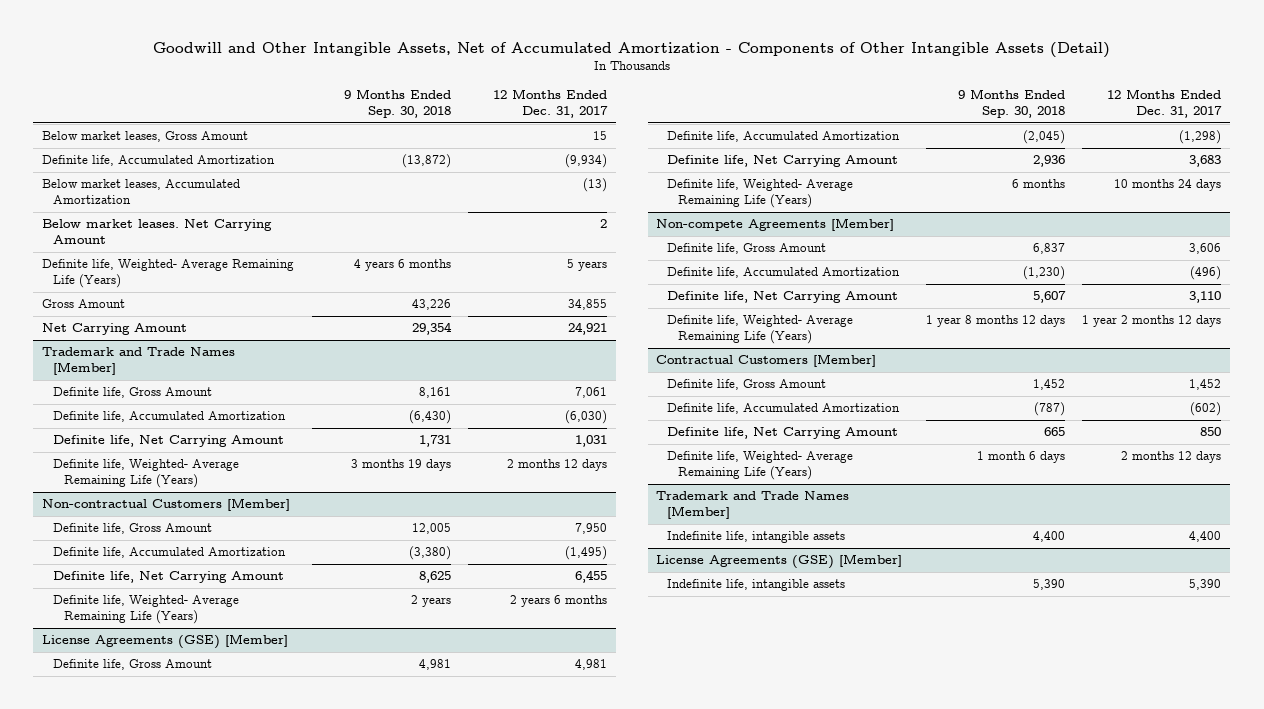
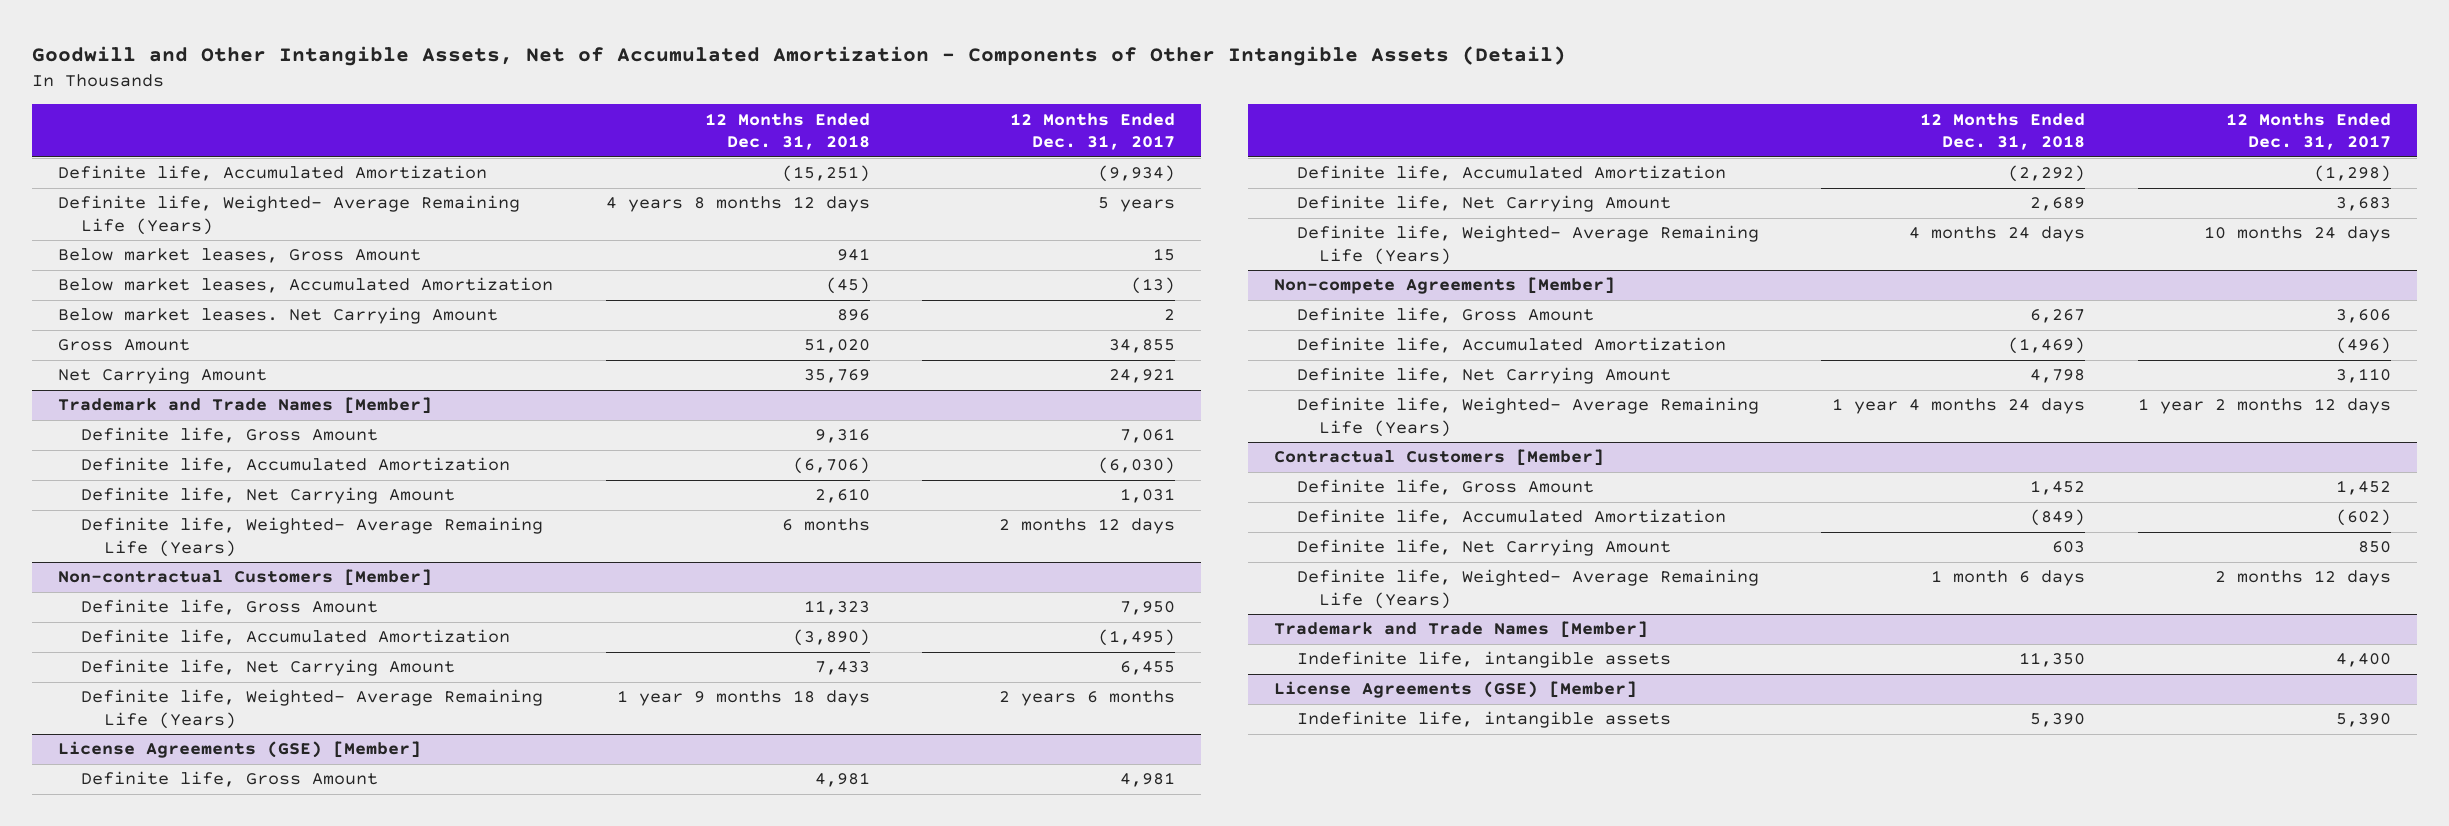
[343,89,451,119] 9 Months Ended Sep. 30, 2018 -> none
none -> [704,112,870,151] 12 Months Ended Dec. 31, 2018
[42,259,295,289] Definite life, Weighted- Average Remaining Life (Years) -> [58,195,521,236] Definite life, Weighted- Average Remaining Life (Years)
[42,131,249,143] Below market leases, Gross Amount -> [58,248,422,264] Below market leases, Gross Amount

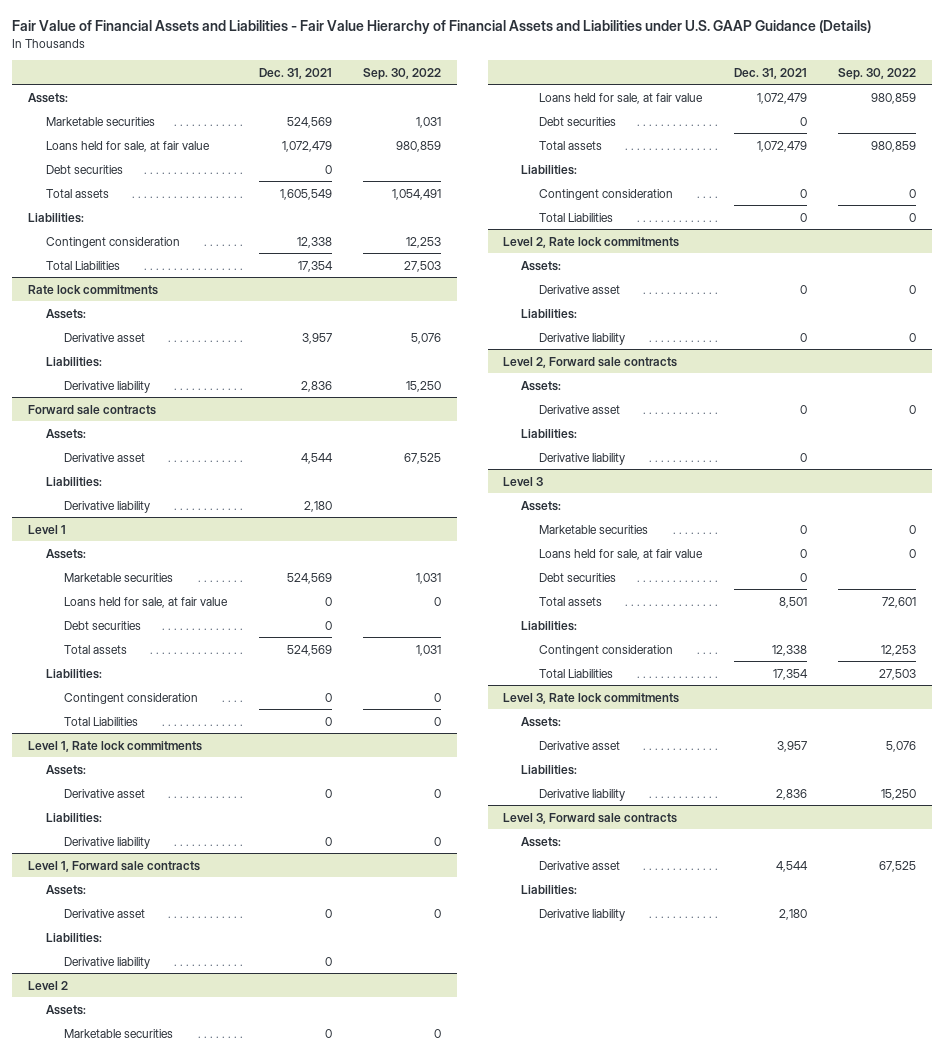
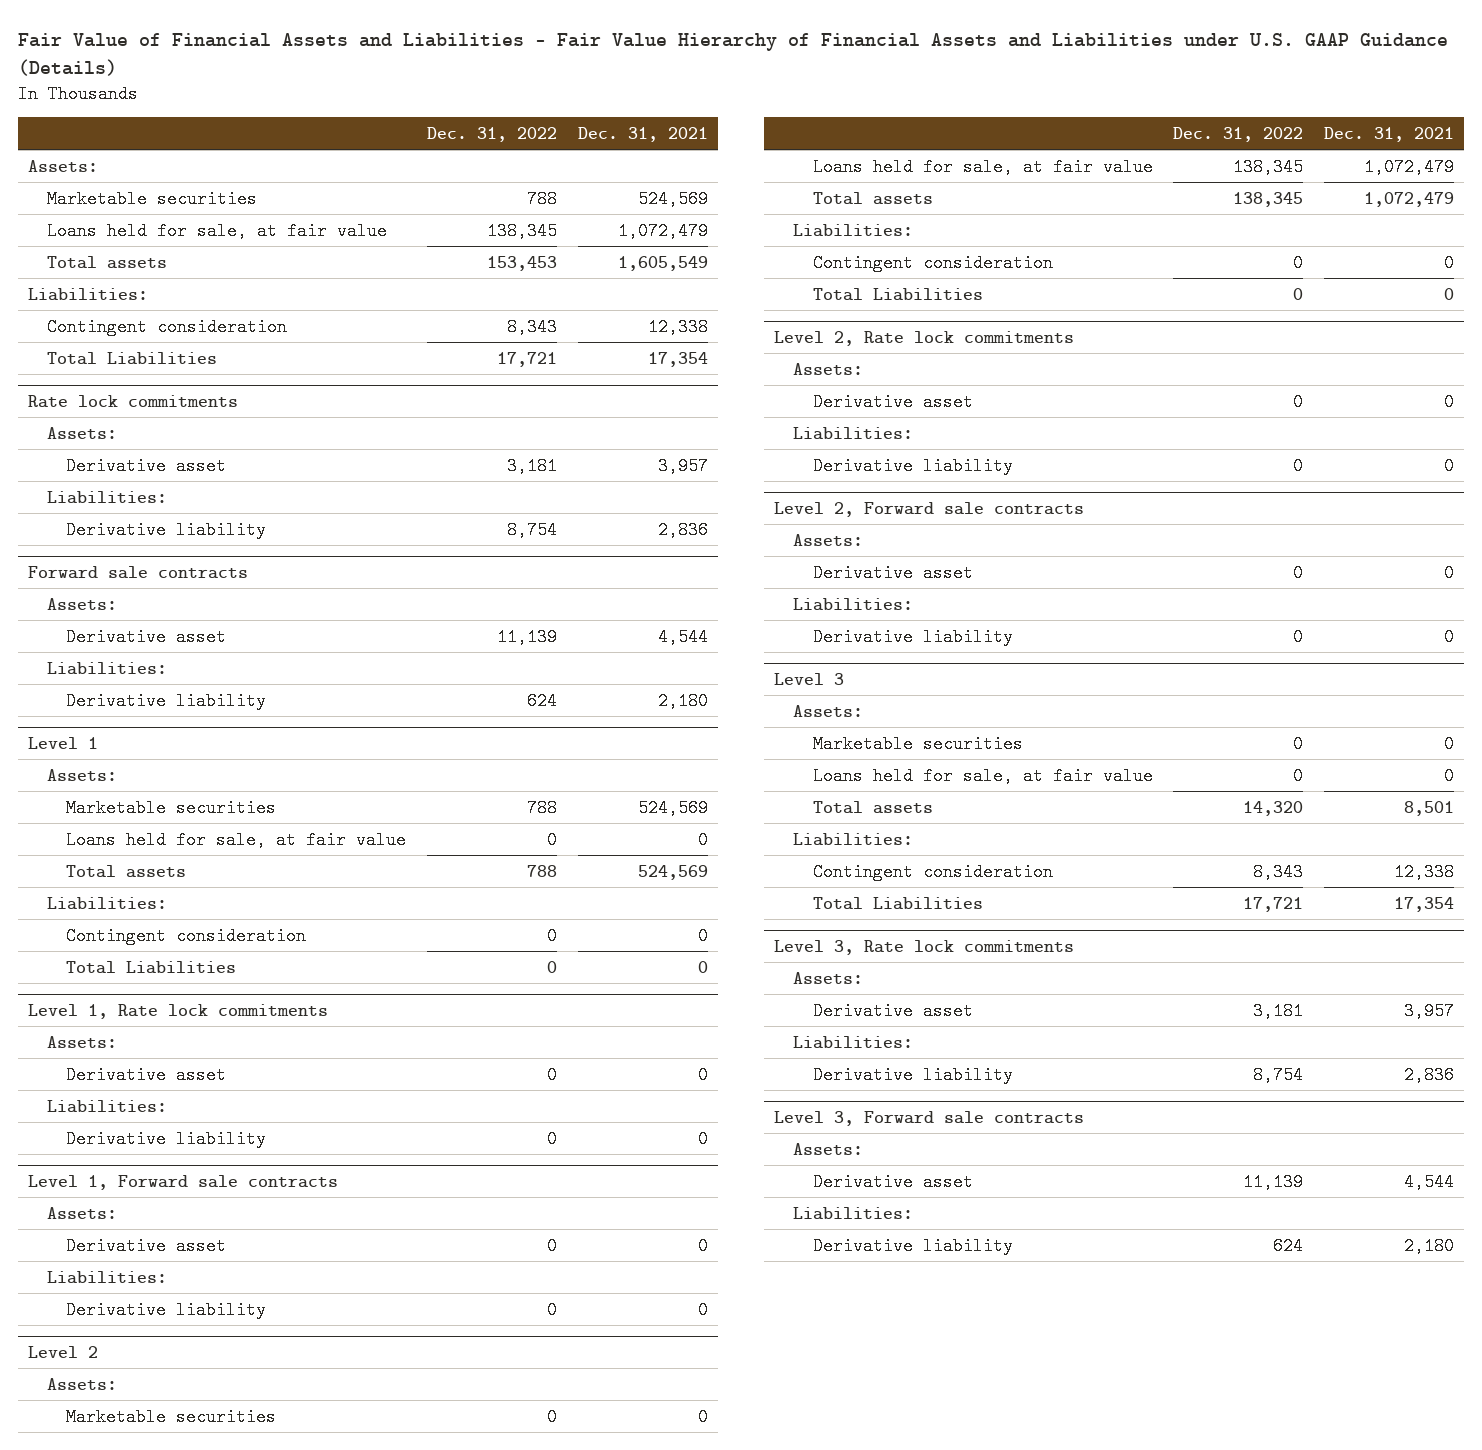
[363,67,442,80] Sep. 30, 2022 -> none
none -> [427,126,558,142] Dec. 31, 2022
[46,164,124,174] Debt securities -> none
[64,620,142,630] Debt securities -> none
[539,116,617,126] Debt securities -> none
[539,572,617,582] Debt securities -> none

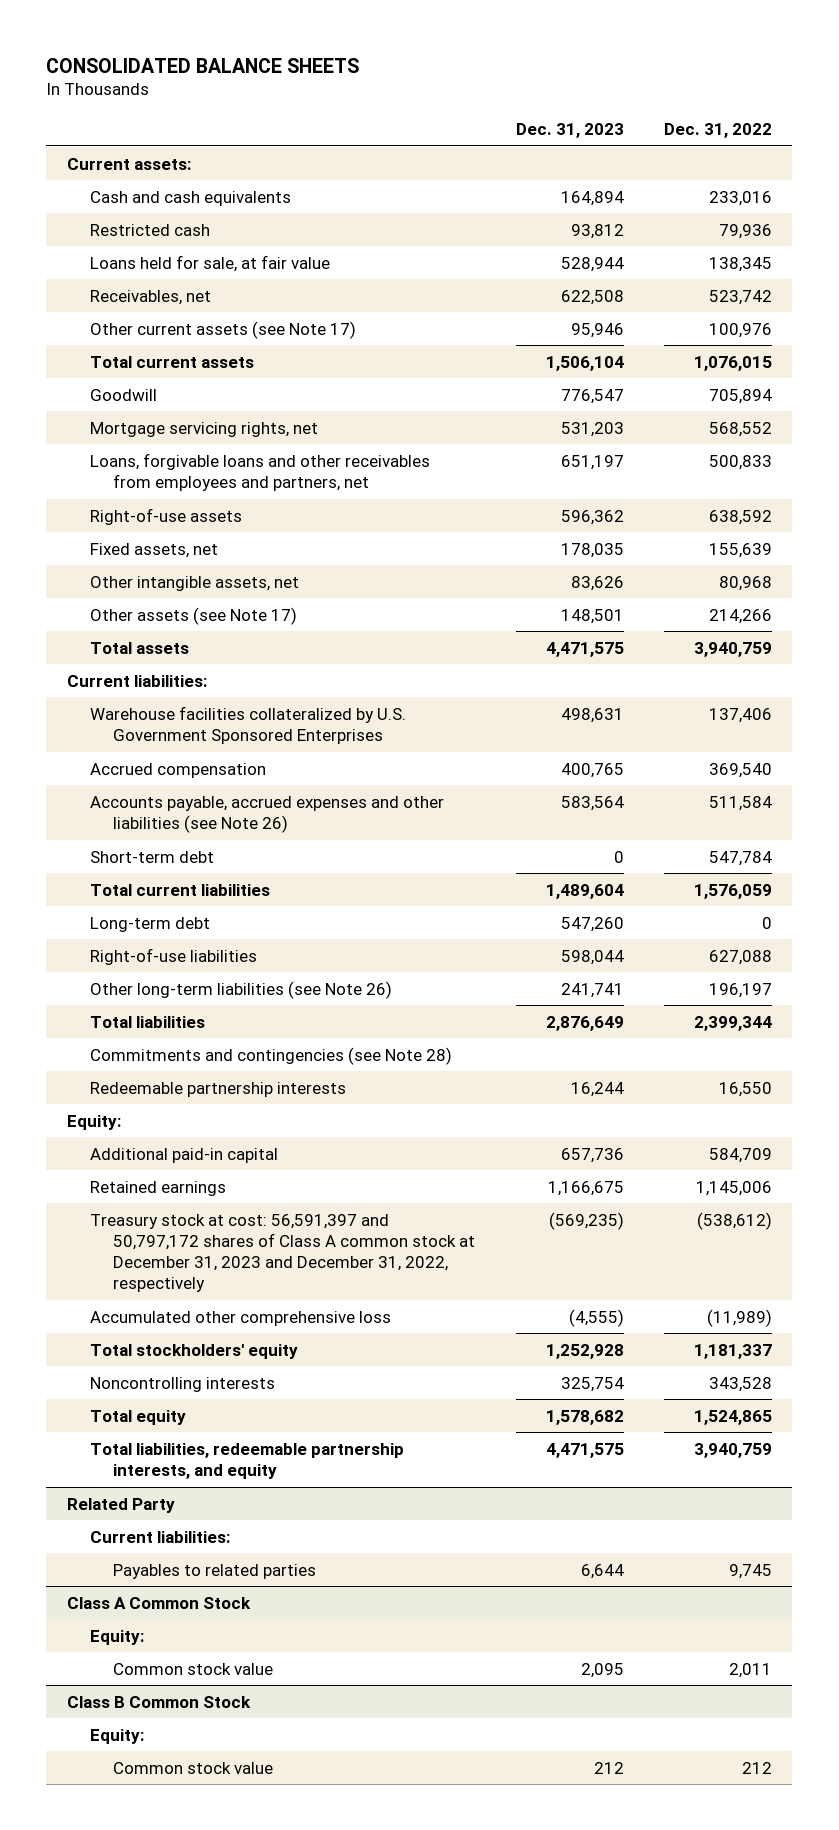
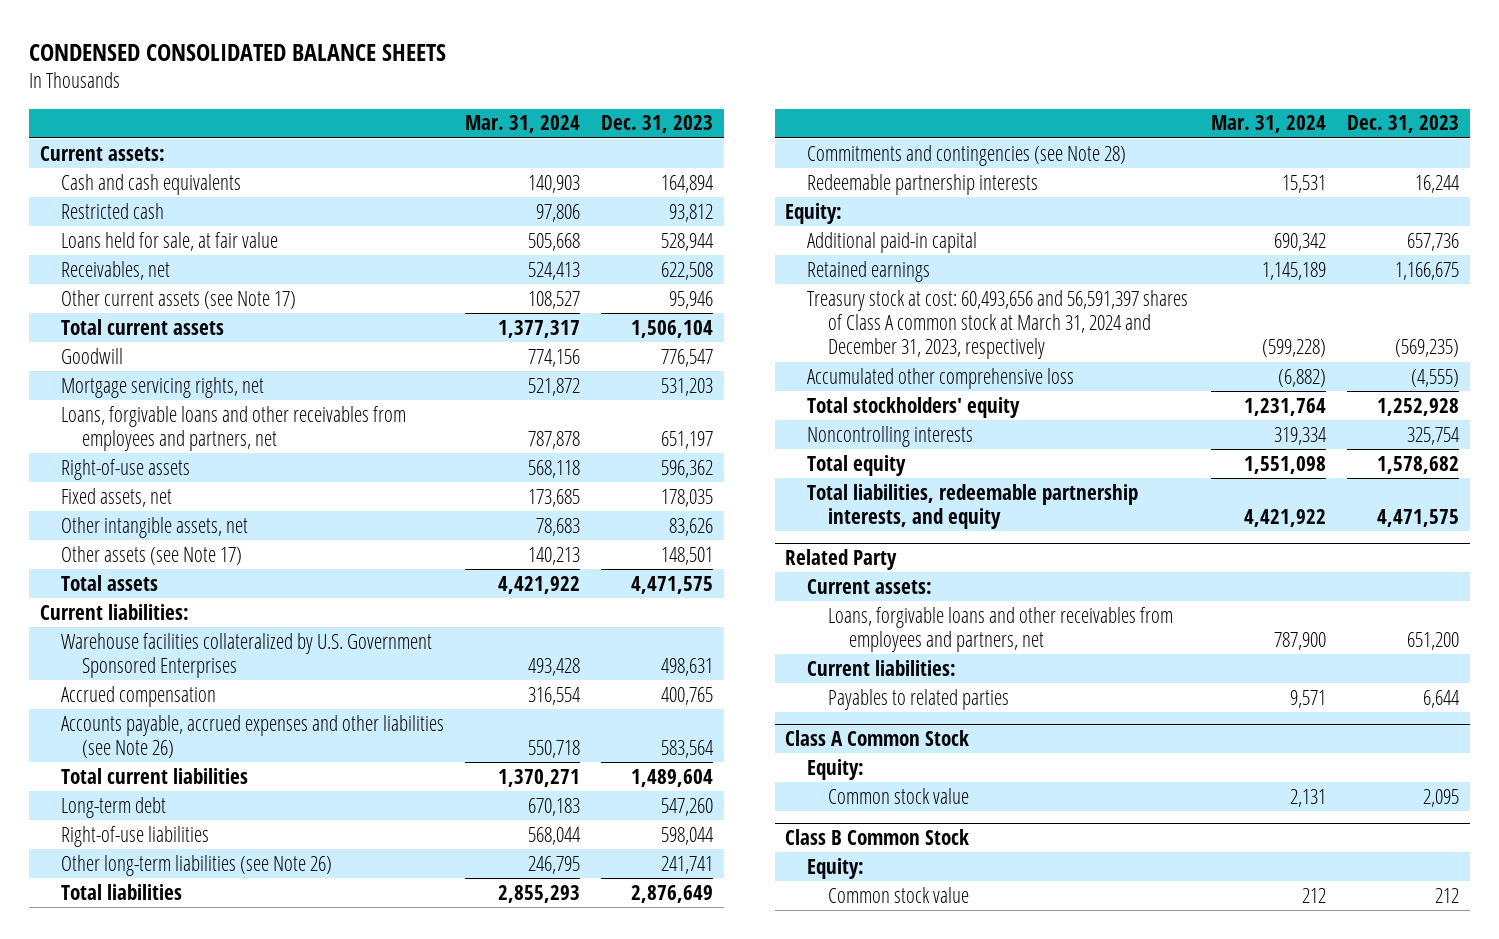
[46,57,360,73] CONSOLIDATED BALANCE SHEETS -> [29,43,447,61] CONDENSED CONSOLIDATED BALANCE SHEETS
[664,122,773,138] Dec. 31, 2022 -> none
none -> [465,115,581,134] Mar. 31, 2024
[89,850,214,863] Short-term debt -> none
[89,1213,475,1293] Treasury stock at cost: 56,591,397 and 50,797,172 shares of Class A common stock at December 31, 2023 and December 31, 2022, respectively -> [806,289,1188,360] Treasury stock at cost: 60,493,656 and 56,591,397 shares of Class A common stock at March 31, 2024 and December 31, 2023, respectively
none -> [806,578,932,594] Current assets:
none -> [828,606,1174,653] Loans, forgivable loans and other receivables from employees and partners, net

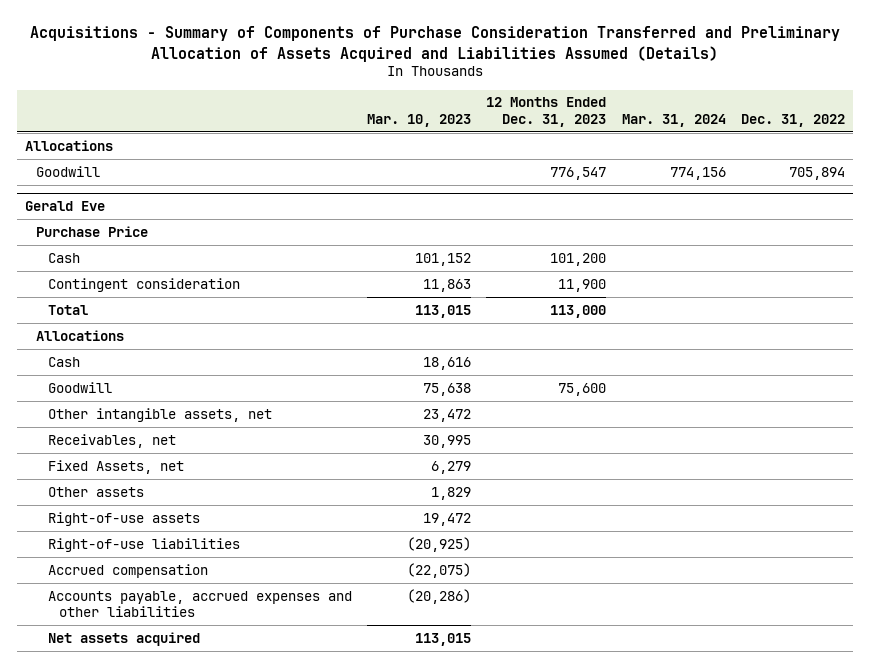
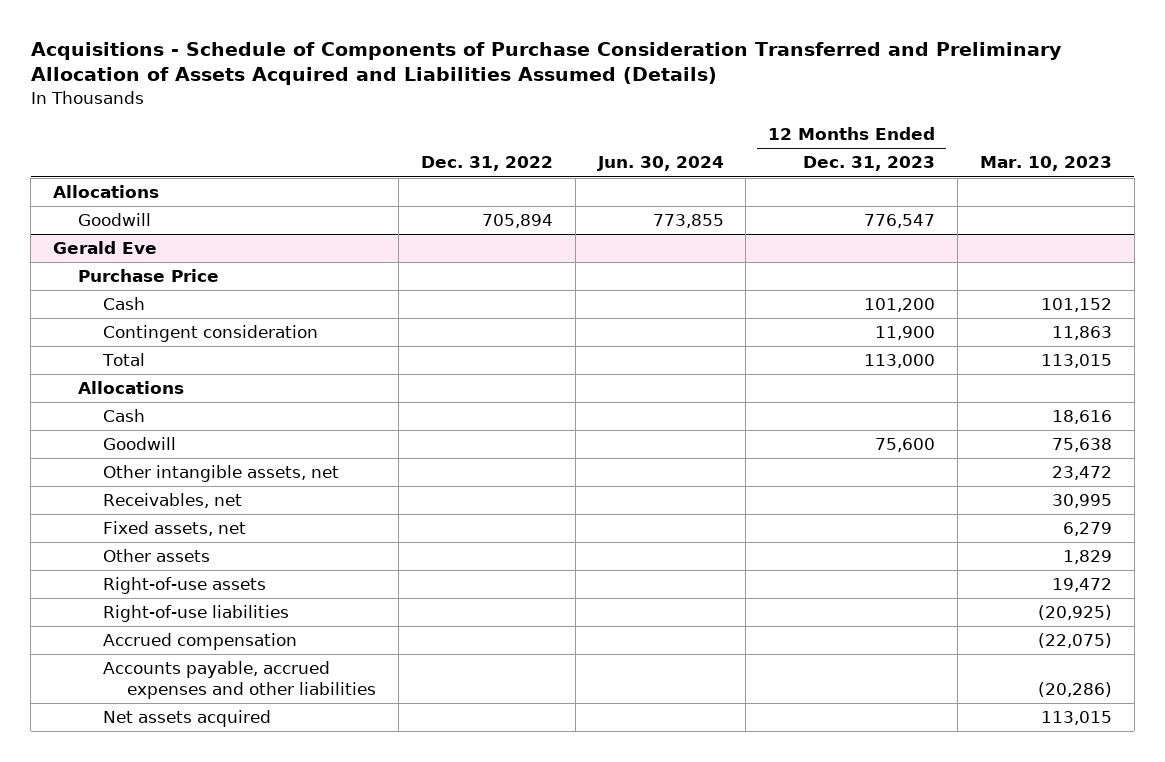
[29,25,840,62] Acquisitions - Summary of Components of Purchase Consideration Transferred and Preliminary Allocation of Assets Acquired and Liabilities Assumed (Details) -> [30,42,1062,86] Acquisitions - Schedule of Components of Purchase Consideration Transferred and Preliminary Allocation of Assets Acquired and Liabilities Assumed (Details)
[621,113,726,127] Mar. 31, 2024 -> none
none -> [596,156,724,172] Jun. 30, 2024
[47,459,184,474] Fixed Assets, net -> [102,521,246,537] Fixed assets, net

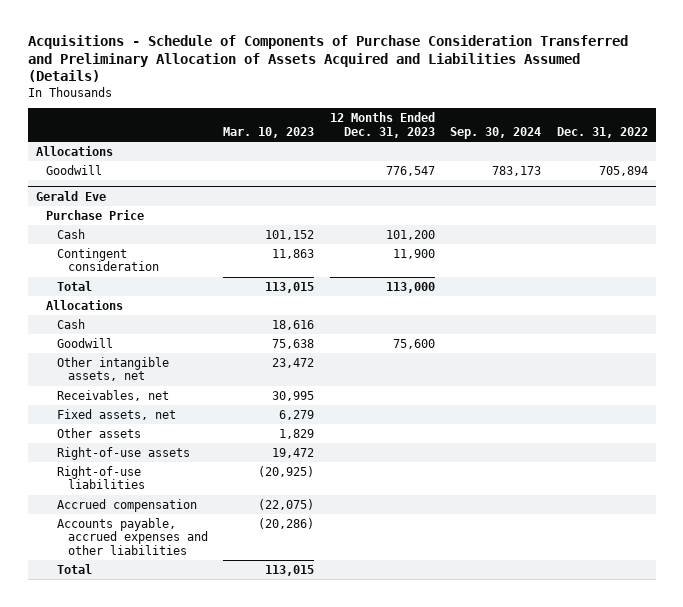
[596,156,724,172] Jun. 30, 2024 -> none
none -> [450,126,542,139] Sep. 30, 2024
[102,710,271,728] Net assets acquired -> [56,563,92,574] Total

